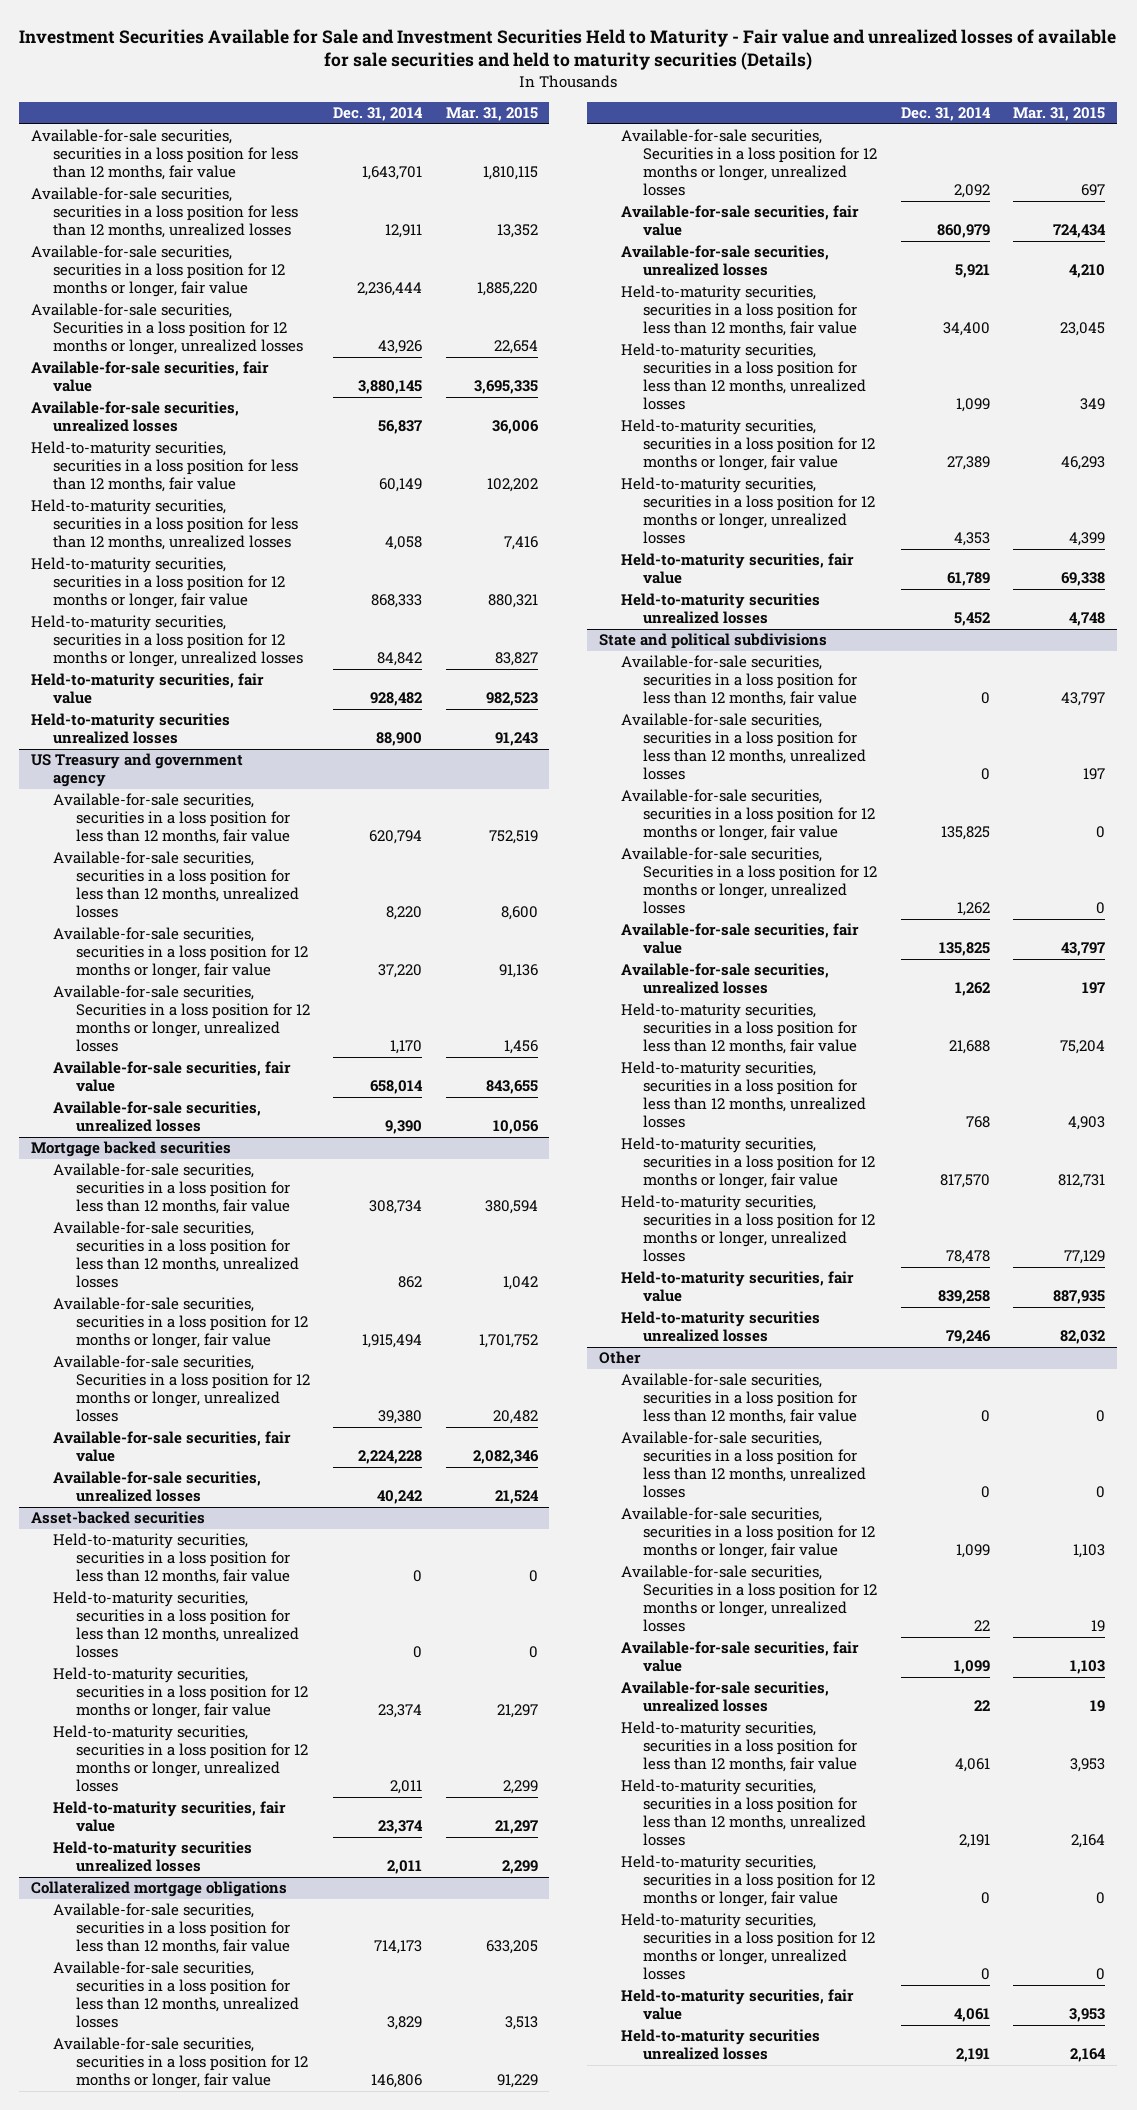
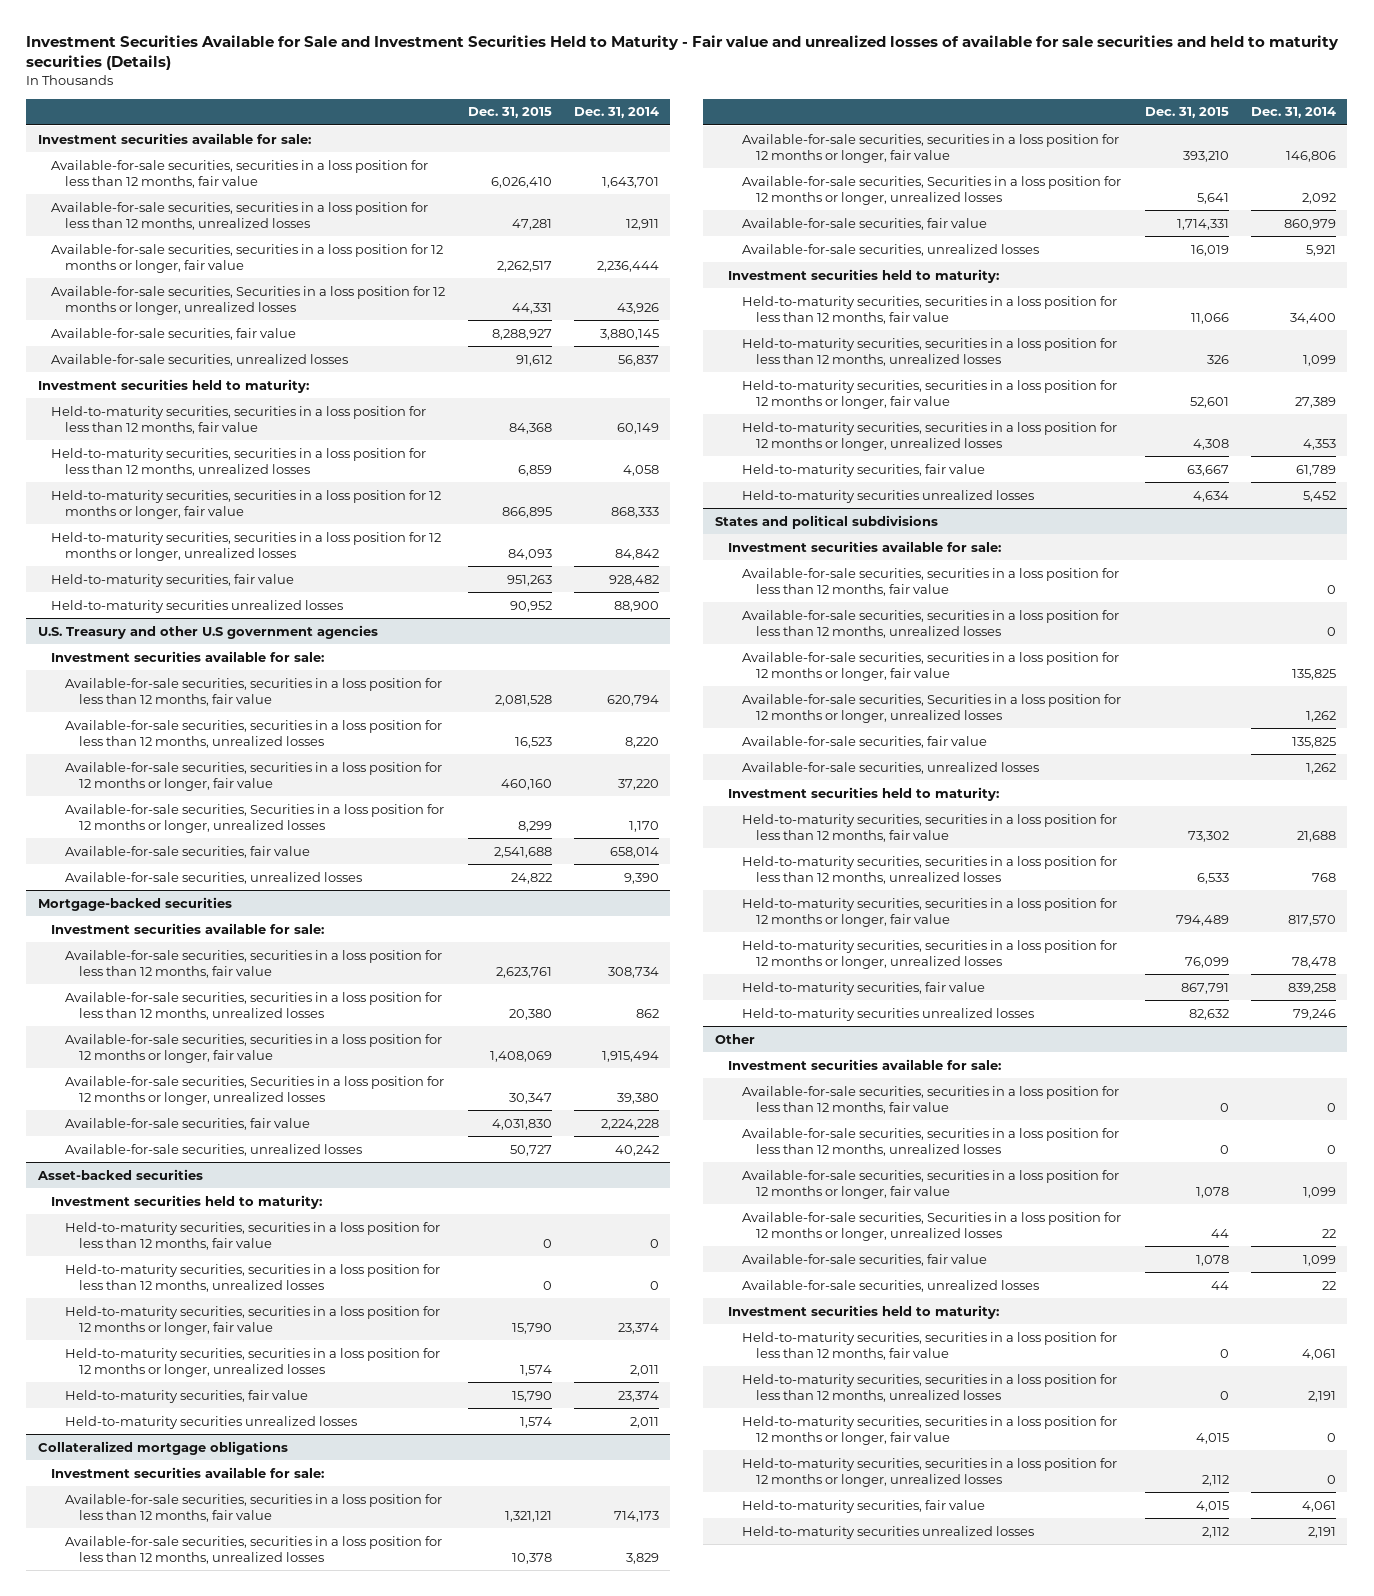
[445,107,538,122] Mar. 31, 2015 -> none
none -> [467,107,552,119] Dec. 31, 2015
none -> [37,132,311,144] Investment securities available for sale:
none -> [37,378,309,393] Investment securities held to maturity:
[31,753,244,788] US Treasury and government agency -> [37,624,378,639] U.S. Treasury and other U.S government agencies
none -> [51,650,325,662] Investment securities available for sale:
[31,1141,232,1158] Mortgage backed securities -> [37,896,232,911] Mortgage-backed securities
none -> [51,922,325,934] Investment securities available for sale:
none -> [51,1194,323,1209] Investment securities held to maturity:
none -> [51,1466,325,1478] Investment securities available for sale:
none -> [728,268,1000,283] Investment securities held to maturity:
[598,633,827,650] State and political subdivisions -> [714,514,938,529] States and political subdivisions
none -> [728,540,1002,552] Investment securities available for sale:
none -> [728,786,1000,801] Investment securities held to maturity:
none -> [728,1058,1002,1070] Investment securities available for sale:
none -> [728,1304,1000,1319] Investment securities held to maturity:

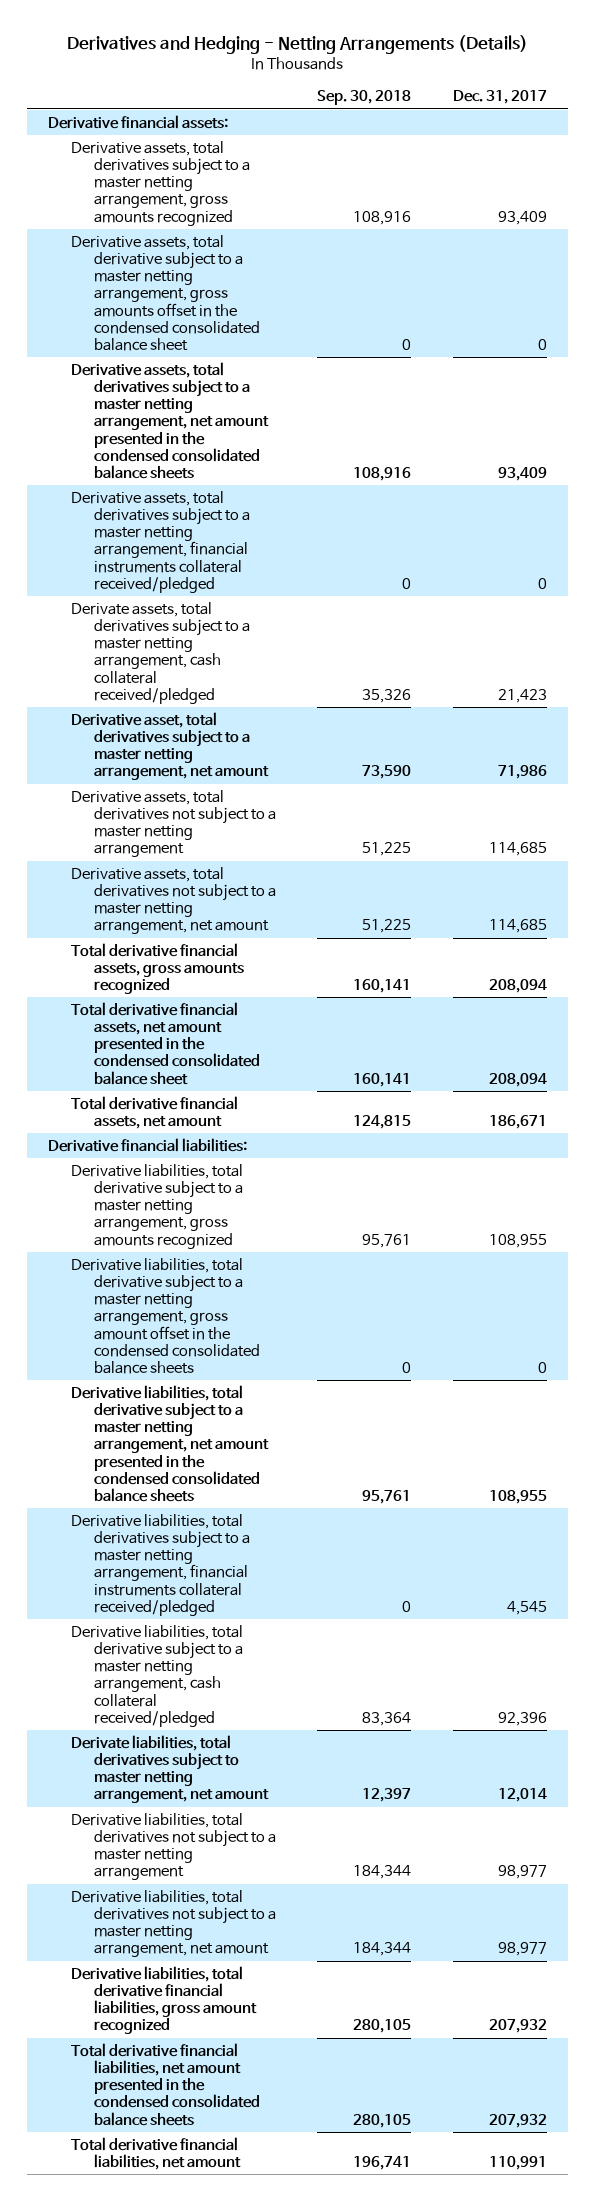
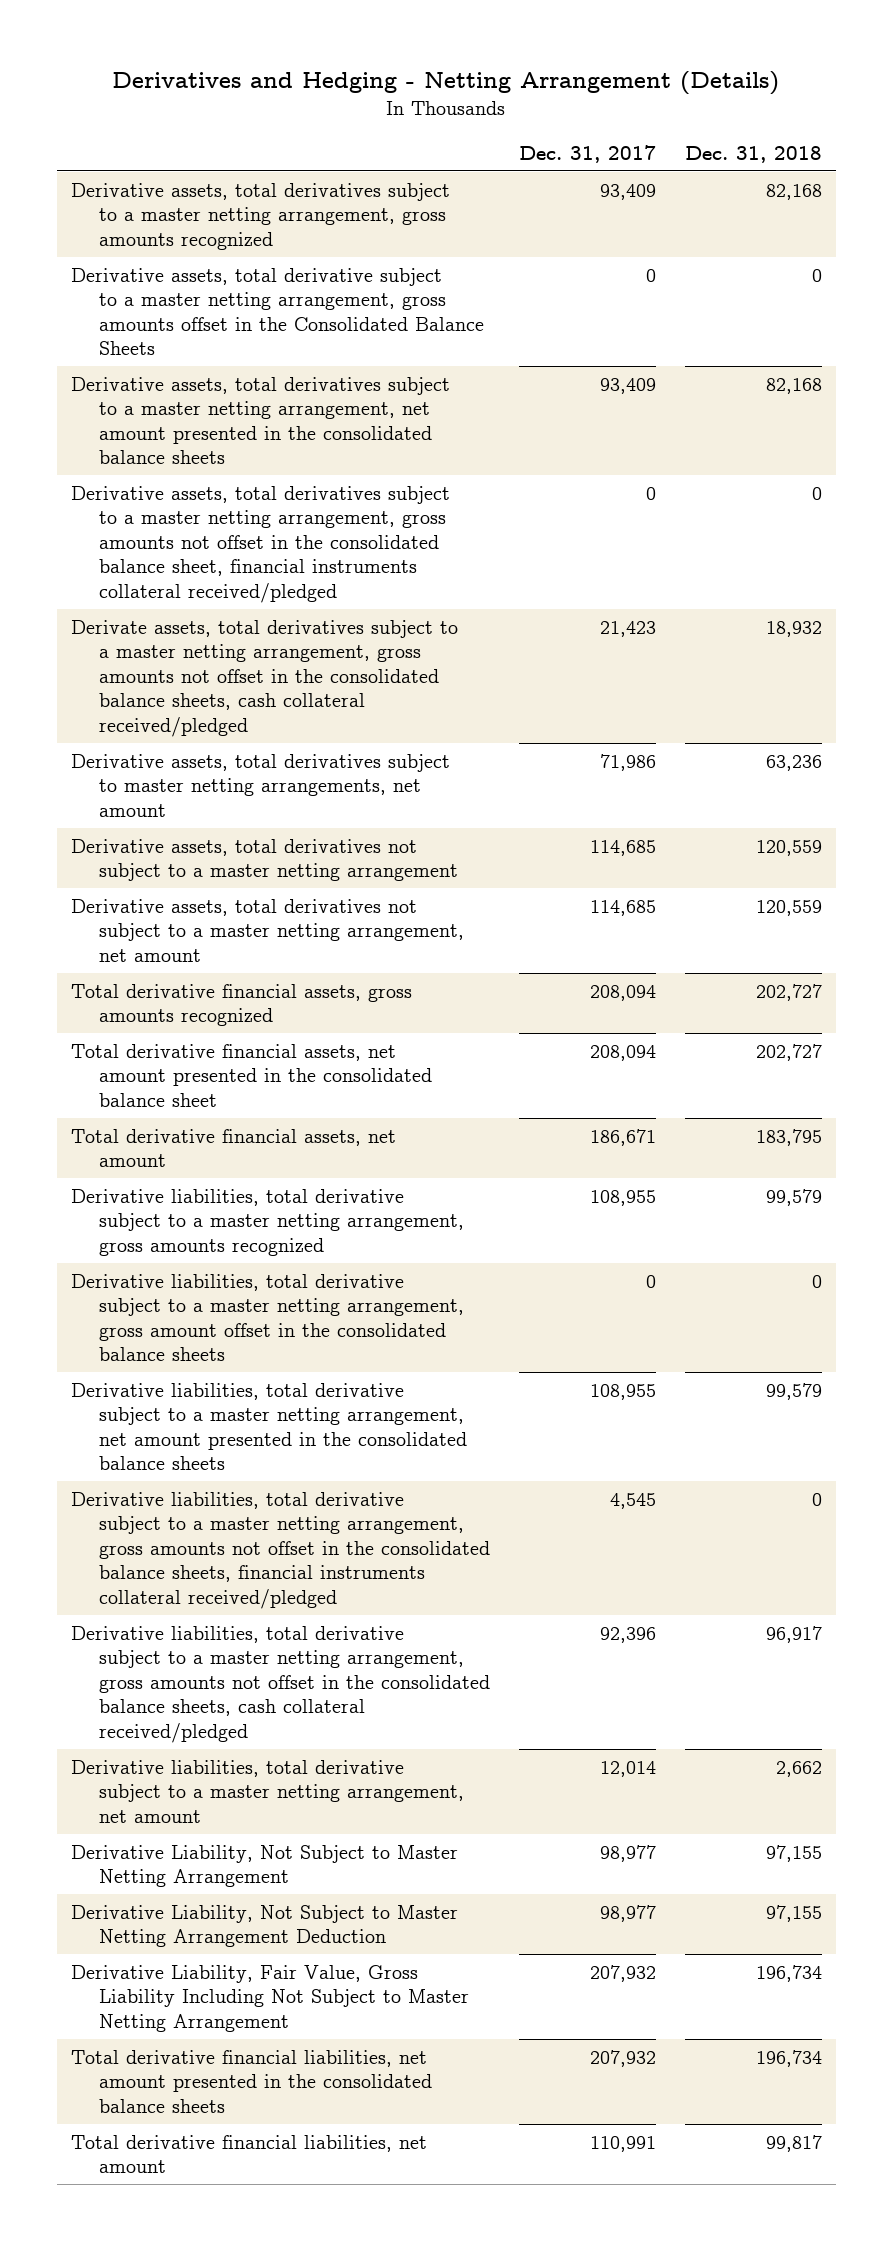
[67,35,529,55] Derivatives and Hedging - Netting Arrangements (Details) -> [112,70,780,95] Derivatives and Hedging - Netting Arrangement (Details)
[317,90,412,106] Sep. 30, 2018 -> none
none -> [684,145,822,163] Dec. 31, 2018
[47,114,228,129] Derivative financial assets: -> none
[70,234,260,352] Derivative assets, total derivative subject to a master netting arrangement, gross amounts offset in the condensed consolidated balance sheet -> [71,267,485,356] Derivative assets, total derivative subject to a master netting arrangement, gross amounts offset in the Consolidated Balance Sheets
[70,361,269,480] Derivative assets, total derivatives subject to a master netting arrangement, net amount presented in the condensed consolidated balance sheets -> [71,376,451,465] Derivative assets, total derivatives subject to a master netting arrangement, net amount presented in the consolidated balance sheets
[70,490,250,593] Derivative assets, total derivatives subject to a master netting arrangement, financial instruments collateral received/pledged -> [71,485,451,603] Derivative assets, total derivatives subject to a master netting arrangement, gross amounts not offset in the consolidated balance sheet, financial instruments collateral received/pledged
[70,601,250,704] Derivate assets, total derivatives subject to a master netting arrangement, cash collateral received/pledged -> [71,619,459,737] Derivate assets, total derivatives subject to a master netting arrangement, gross amounts not offset in the consolidated balance sheets, cash collateral received/pledged
[70,711,269,781] Derivative asset, total derivatives subject to a master netting arrangement, net amount -> [71,753,451,817] Derivative assets, total derivatives subject to master netting arrangements, net amount
[70,1001,260,1085] Total derivative financial assets, net amount presented in the condensed consolidated balance sheet -> [71,1043,433,1107] Total derivative financial assets, net amount presented in the consolidated balance sheet
[47,1137,247,1152] Derivative financial liabilities: -> none
[70,1257,260,1375] Derivative liabilities, total derivative subject to a master netting arrangement, gross amount offset in the condensed consolidated balance sheets -> [71,1273,465,1362] Derivative liabilities, total derivative subject to a master netting arrangement, gross amount offset in the consolidated balance sheets
[70,1384,269,1503] Derivative liabilities, total derivative subject to a master netting arrangement, net amount presented in the condensed consolidated balance sheets -> [71,1382,468,1471] Derivative liabilities, total derivative subject to a master netting arrangement, net amount presented in the consolidated balance sheets
[70,1513,250,1616] Derivative liabilities, total derivatives subject to a master netting arrangement, financial instruments collateral received/pledged -> [71,1491,491,1609] Derivative liabilities, total derivative subject to a master netting arrangement, gross amounts not offset in the consolidated balance sheets, financial instruments collateral received/pledged
[70,1624,243,1727] Derivative liabilities, total derivative subject to a master netting arrangement, cash collateral received/pledged -> [71,1625,491,1743] Derivative liabilities, total derivative subject to a master netting arrangement, gross amounts not offset in the consolidated balance sheets, cash collateral received/pledged
[70,1734,269,1804] Derivate liabilities, total derivatives subject to master netting arrangement, net amount -> [71,1759,465,1823] Derivative liabilities, total derivative subject to a master netting arrangement, net amount
[70,1812,276,1881] Derivative liabilities, total derivatives not subject to a master netting arrangement -> [71,1844,459,1888] Derivative Liability, Not Subject to Master Netting Arrangement
[70,1889,276,1958] Derivative liabilities, total derivatives not subject to a master netting arrangement, net amount -> [71,1904,459,1948] Derivative Liability, Not Subject to Master Netting Arrangement Deduction
[70,1965,257,2035] Derivative liabilities, total derivative financial liabilities, gross amount recognized -> [71,1964,470,2032] Derivative Liability, Fair Value, Gross Liability Including Not Subject to Master Netting Arrangement
[70,2042,260,2126] Total derivative financial liabilities, net amount presented in the condensed consolidated balance sheets -> [71,2049,433,2113] Total derivative financial liabilities, net amount presented in the consolidated balance sheets

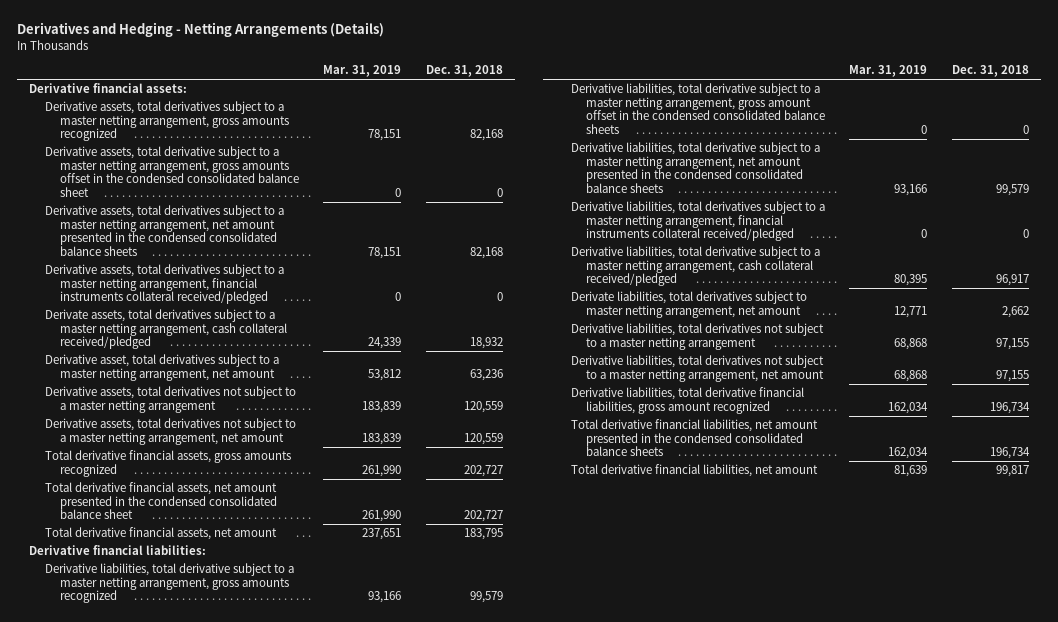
[112,70,780,95] Derivatives and Hedging - Netting Arrangement (Details) -> [16,22,384,38] Derivatives and Hedging - Netting Arrangements (Details)
[518,144,656,163] Dec. 31, 2017 -> none
none -> [323,65,402,78] Mar. 31, 2019
none -> [28,83,187,94] Derivative financial assets:
[71,267,485,356] Derivative assets, total derivative subject to a master netting arrangement, gross amounts offset in the Consolidated Balance Sheets -> [44,146,300,197] Derivative assets, total derivative subject to a master netting arrangement, gross amounts offset in the condensed consolidated balance sheet
[71,376,451,465] Derivative assets, total derivatives subject to a master netting arrangement, net amount presented in the consolidated balance sheets -> [44,205,284,256] Derivative assets, total derivatives subject to a master netting arrangement, net amount presented in the condensed consolidated balance sheets
[71,485,451,603] Derivative assets, total derivatives subject to a master netting arrangement, gross amounts not offset in the consolidated balance sheet, financial instruments collateral received/pledged -> [44,264,284,305] Derivative assets, total derivatives subject to a master netting arrangement, financial instruments collateral received/pledged
[71,619,459,737] Derivate assets, total derivatives subject to a master netting arrangement, gross amounts not offset in the consolidated balance sheets, cash collateral received/pledged -> [44,309,288,350] Derivate assets, total derivatives subject to a master netting arrangement, cash collateral received/pledged
[71,753,451,817] Derivative assets, total derivatives subject to master netting arrangements, net amount -> [44,354,279,381] Derivative asset, total derivatives subject to a master netting arrangement, net amount
[71,1043,433,1107] Total derivative financial assets, net amount presented in the consolidated balance sheet -> [44,482,278,520] Total derivative financial assets, net amount presented in the condensed consolidated balance sheet
none -> [28,545,206,556] Derivative financial liabilities:
[71,1273,465,1362] Derivative liabilities, total derivative subject to a master netting arrangement, gross amount offset in the consolidated balance sheets -> [570,83,826,134] Derivative liabilities, total derivative subject to a master netting arrangement, gross amount offset in the condensed consolidated balance sheets
[71,1382,468,1471] Derivative liabilities, total derivative subject to a master netting arrangement, net amount presented in the consolidated balance sheets -> [570,142,820,193] Derivative liabilities, total derivative subject to a master netting arrangement, net amount presented in the condensed consolidated balance sheets
[71,1491,491,1609] Derivative liabilities, total derivative subject to a master netting arrangement, gross amounts not offset in the consolidated balance sheets, financial instruments collateral received/pledged -> [570,201,825,242] Derivative liabilities, total derivatives subject to a master netting arrangement, financial instruments collateral received/pledged
[71,1625,491,1743] Derivative liabilities, total derivative subject to a master netting arrangement, gross amounts not offset in the consolidated balance sheets, cash collateral received/pledged -> [570,246,820,287] Derivative liabilities, total derivative subject to a master netting arrangement, cash collateral received/pledged
[71,1759,465,1823] Derivative liabilities, total derivative subject to a master netting arrangement, net amount -> [570,291,807,318] Derivate liabilities, total derivatives subject to master netting arrangement, net amount
[71,1844,459,1888] Derivative Liability, Not Subject to Master Netting Arrangement -> [570,323,824,350] Derivative liabilities, total derivatives not subject to a master netting arrangement
[71,1904,459,1948] Derivative Liability, Not Subject to Master Netting Arrangement Deduction -> [570,355,825,382] Derivative liabilities, total derivatives not subject to a master netting arrangement, net amount
[71,1964,470,2032] Derivative Liability, Fair Value, Gross Liability Including Not Subject to Master Netting Arrangement -> [570,387,804,414] Derivative liabilities, total derivative financial liabilities, gross amount recognized
[71,2049,433,2113] Total derivative financial liabilities, net amount presented in the consolidated balance sheets -> [570,419,818,457] Total derivative financial liabilities, net amount presented in the condensed consolidated balance sheets

